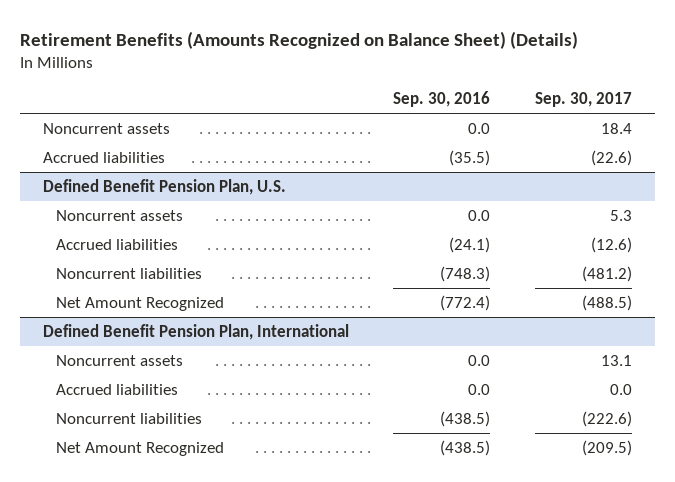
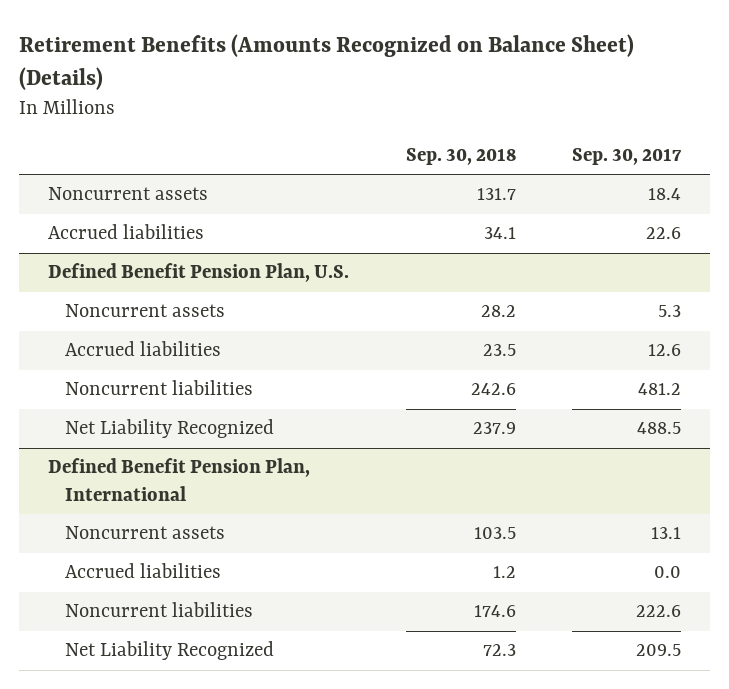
[393,91,491,108] Sep. 30, 2016 -> none
none -> [405,147,516,165] Sep. 30, 2018
[591,149,633,166] (22.6) -> [646,227,682,240] 22.6
[591,236,633,253] (12.6) -> [648,344,682,357] 12.6
[582,265,633,282] (481.2) -> [638,383,682,396] 481.2
[56,296,225,311] Net Amount Recognized -> [64,419,274,439] Net Liability Recognized
[582,294,633,311] (488.5) -> [637,422,682,435] 488.5
[582,410,633,427] (222.6) -> [636,605,682,618] 222.6
[56,441,225,456] Net Amount Recognized -> [64,641,274,661] Net Liability Recognized
[582,439,633,456] (209.5) -> [636,644,682,657] 209.5

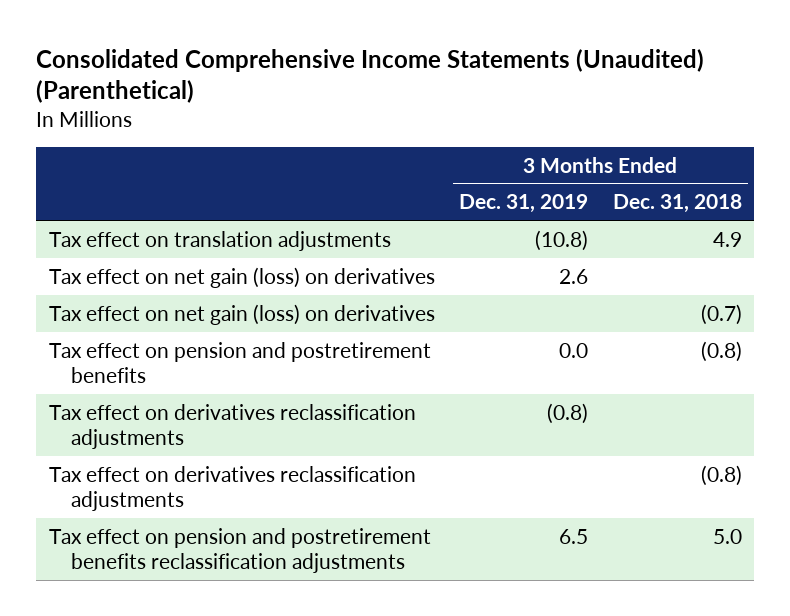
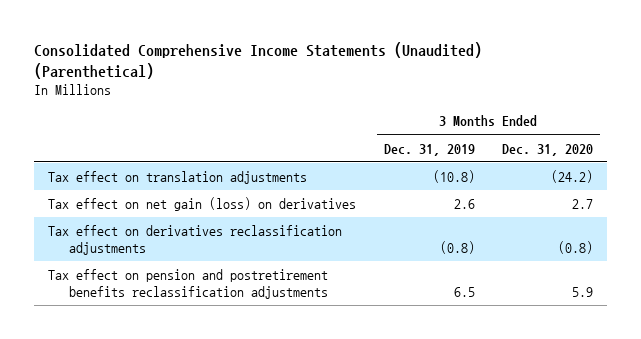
[612,194,742,214] Dec. 31, 2018 -> none
none -> [502,143,594,156] Dec. 31, 2020
[48,303,435,325] Tax effect on net gain (loss) on derivatives -> none
[48,341,431,383] Tax effect on pension and postretirement benefits -> none
[48,465,416,511] Tax effect on derivatives reclassification adjustments -> none

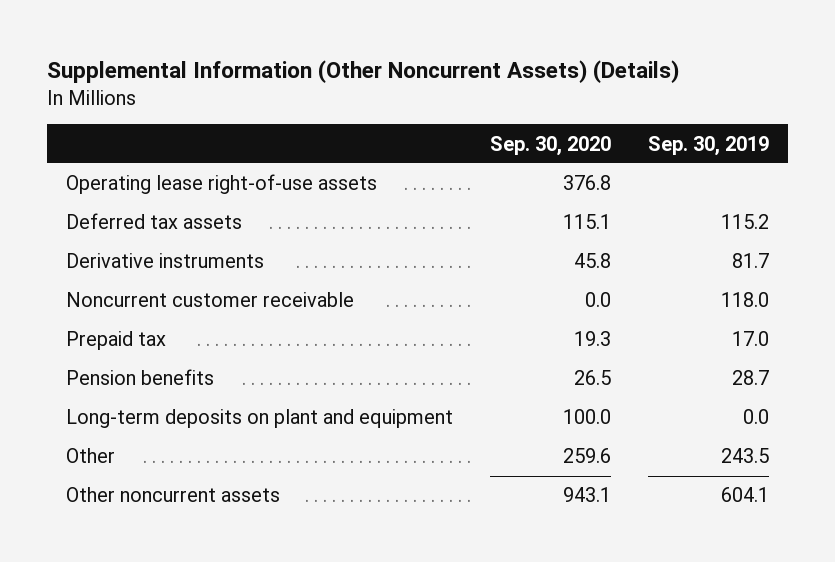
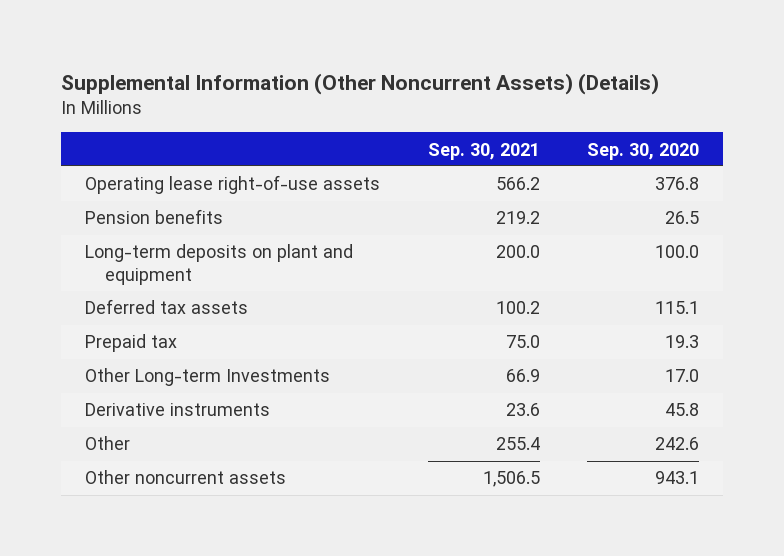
[648,135,770,156] Sep. 30, 2019 -> none
none -> [427,142,540,160] Sep. 30, 2021
[65,292,354,308] Noncurrent customer receivable -> none
[65,213,242,230] Deferred tax assets -> [85,299,249,315] Deferred tax assets
[65,331,166,351] Prepaid tax -> [85,334,178,353] Prepaid tax
none -> [85,368,331,387] Other Long-term Investments
[65,253,264,269] Derivative instruments -> [85,403,271,417] Derivative instruments
[562,448,611,464] 259.6 -> [655,437,700,451] 242.6

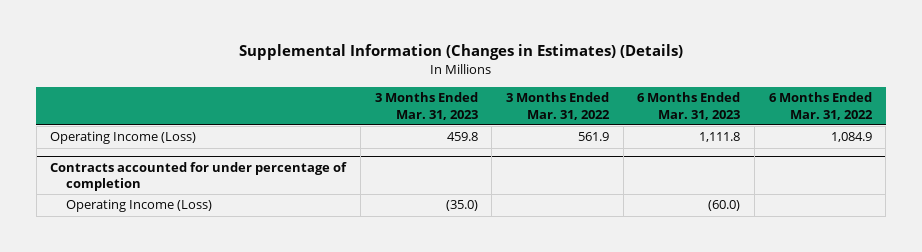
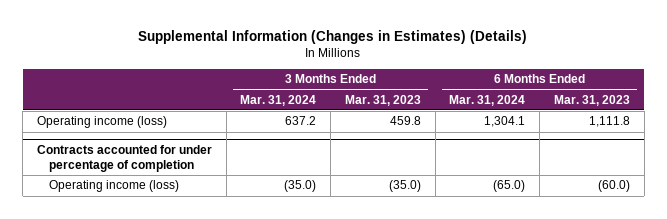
[506,92,611,120] 3 Months Ended Mar. 31, 2022 -> none
[768,92,873,120] 6 Months Ended Mar. 31, 2022 -> none
none -> [240,94,317,106] Mar. 31, 2024
none -> [449,94,526,106] Mar. 31, 2024
[50,131,197,145] Operating Income (Loss) -> [36,116,167,129] Operating income (loss)
[66,199,213,213] Operating Income (Loss) -> [48,180,179,193] Operating income (loss)

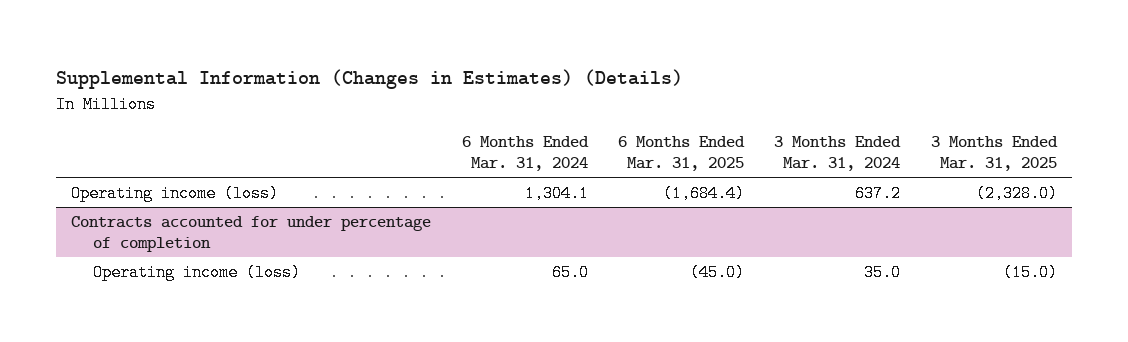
[344,94,421,106] Mar. 31, 2023 -> none
[553,94,630,106] Mar. 31, 2023 -> none
none -> [618,135,746,171] 6 Months Ended Mar. 31, 2025
none -> [930,135,1058,171] 3 Months Ended Mar. 31, 2025
[284,180,317,193] (35.0) -> [864,264,902,282] 35.0
[493,180,526,193] (65.0) -> [551,264,589,282] 65.0

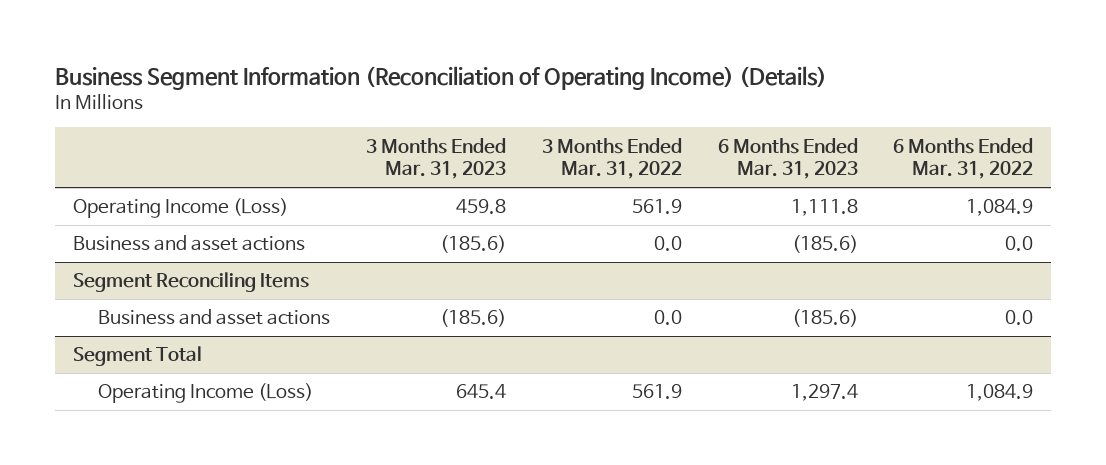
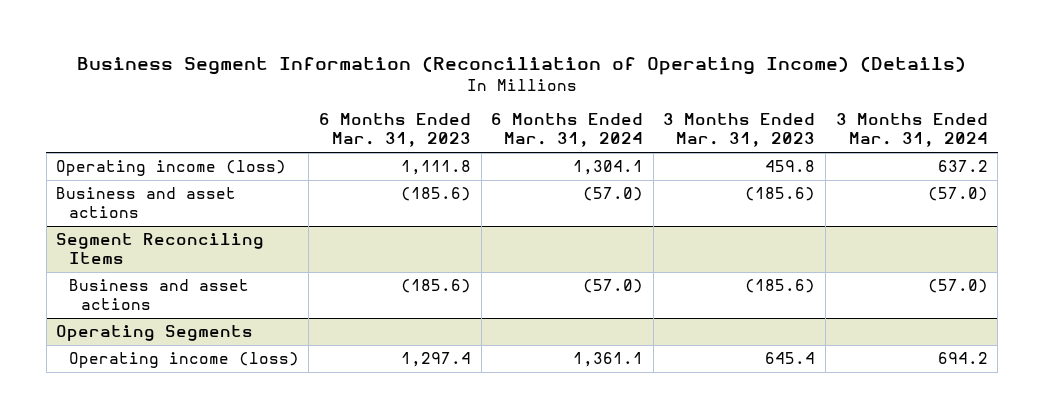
[541,137,682,180] 3 Months Ended Mar. 31, 2022 -> none
[893,137,1034,180] 6 Months Ended Mar. 31, 2022 -> none
none -> [491,113,644,148] 6 Months Ended Mar. 31, 2024
none -> [835,113,988,148] 3 Months Ended Mar. 31, 2024
[72,198,288,219] Operating Income (Loss) -> [56,160,287,177] Operating income (loss)
[72,346,202,367] Segment Total -> [56,325,254,342] Operating Segments
[98,383,314,404] Operating Income (Loss) -> [68,352,299,369] Operating income (loss)

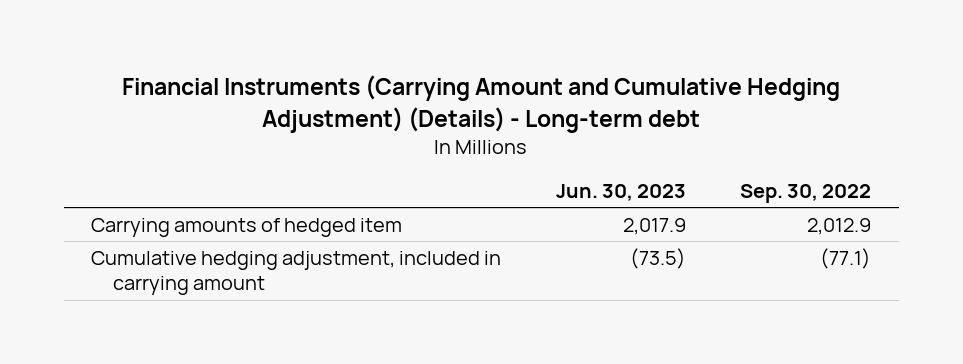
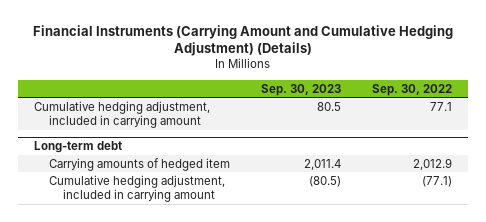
[122,75,841,133] Financial Instruments (Carrying Amount and Cumulative Hedging Adjustment) (Details) - Long-term debt -> [32,24,453,57] Financial Instruments (Carrying Amount and Cumulative Hedging Adjustment) (Details)
[555,183,686,201] Jun. 30, 2023 -> none
none -> [260,83,341,96] Sep. 30, 2023
none -> [33,100,210,129] Cumulative hedging adjustment, included in carrying amount
none -> [33,141,122,154] Long-term debt

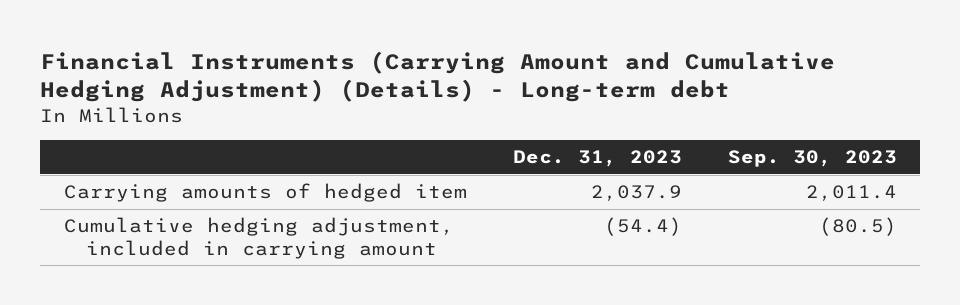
[32,24,453,57] Financial Instruments (Carrying Amount and Cumulative Hedging Adjustment) (Details) -> [40,50,836,103] Financial Instruments (Carrying Amount and Cumulative Hedging Adjustment) (Details) - Long-term debt
[371,83,452,96] Sep. 30, 2022 -> none
none -> [512,150,682,168] Dec. 31, 2023
[33,100,210,129] Cumulative hedging adjustment, included in carrying amount -> none
[33,141,122,154] Long-term debt -> none

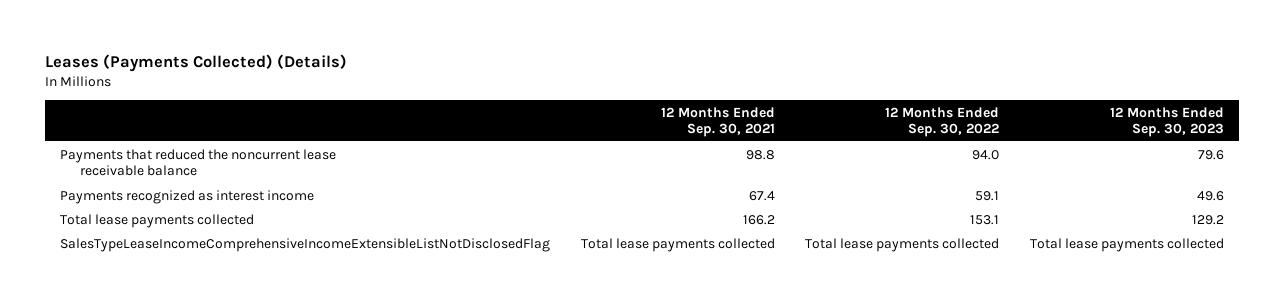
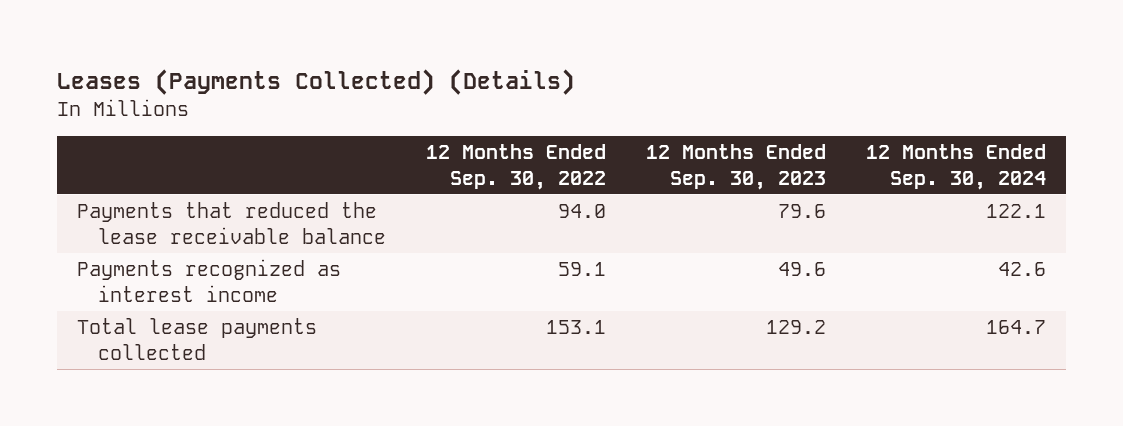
[660,106,775,138] 12 Months Ended Sep. 30, 2021 -> none
none -> [865,144,1046,190] 12 Months Ended Sep. 30, 2024
[60,148,337,177] Payments that reduced the noncurrent lease receivable balance -> [77,202,386,245] Payments that reduced the lease receivable balance
[60,237,551,252] SalesTypeLeaseIncomeComprehensiveIncomeExtensibleListNotDisclosedFlag -> none

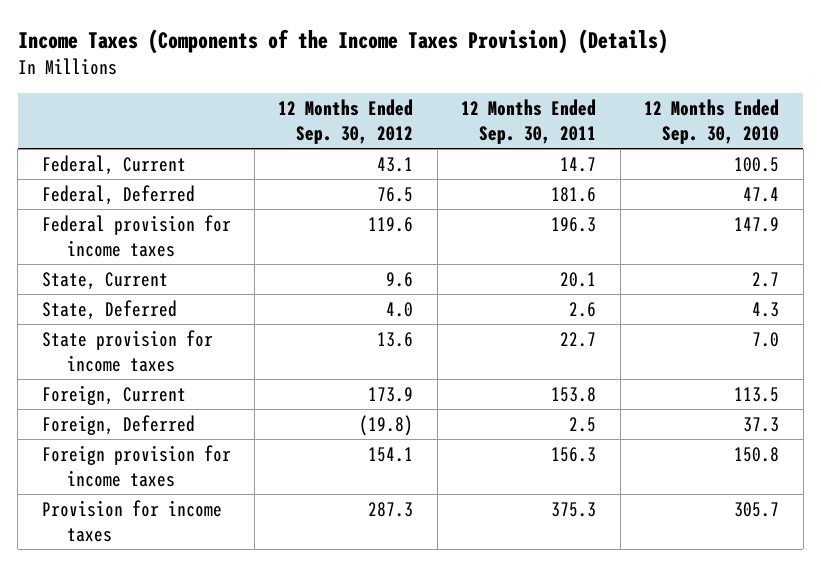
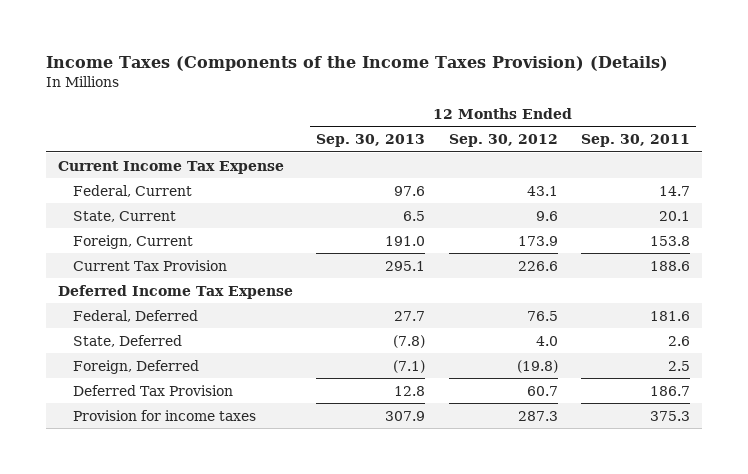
[644,99,780,144] 12 Months Ended Sep. 30, 2010 -> none
none -> [316,134,426,148] Sep. 30, 2013
none -> [57,160,284,174] Current Income Tax Expense
[41,215,231,257] Federal provision for income taxes -> none
[41,330,213,372] State provision for income taxes -> none
none -> [73,259,228,271] Current Tax Provision
none -> [57,284,293,299] Deferred Income Tax Expense
[41,185,195,206] Federal, Deferred -> [73,309,199,322] Federal, Deferred
[41,300,177,321] State, Deferred -> [73,334,183,347] State, Deferred
[41,445,231,487] Foreign provision for income taxes -> none
none -> [73,384,234,396] Deferred Tax Provision

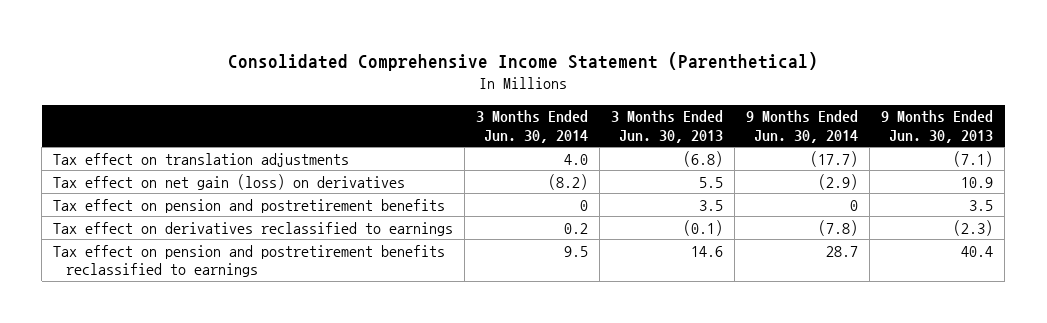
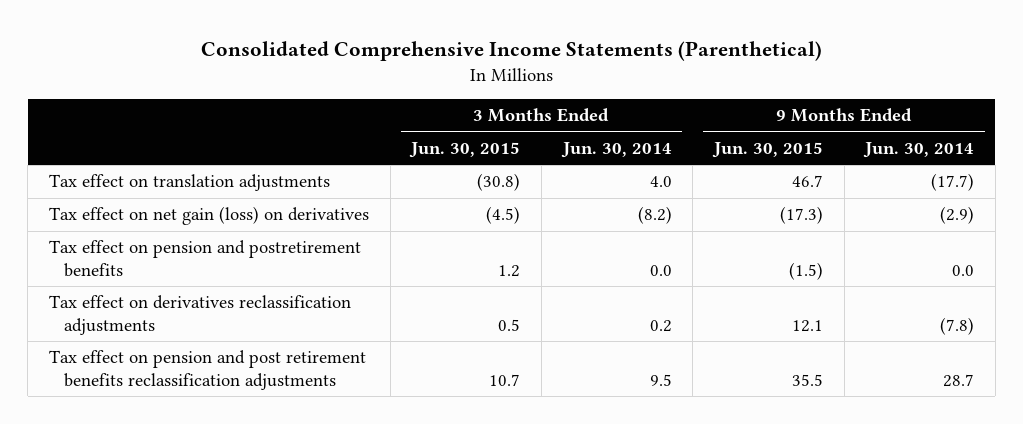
[228,51,819,71] Consolidated Comprehensive Income Statement (Parenthetical) -> [200,41,822,62] Consolidated Comprehensive Income Statements (Parenthetical)
[611,110,724,144] 3 Months Ended Jun. 30, 2013 -> none
[881,110,994,144] 9 Months Ended Jun. 30, 2013 -> none
none -> [409,142,521,159] Jun. 30, 2015
none -> [711,142,823,159] Jun. 30, 2015
[580,199,589,211] 0 -> [649,264,672,276] 0.0
[850,199,859,211] 0 -> [952,264,975,276] 0.0
[53,221,454,236] Tax effect on derivatives reclassified to earnings -> [48,295,351,335] Tax effect on derivatives reclassification adjustments
[53,244,446,278] Tax effect on pension and postretirement benefits reclassified to earnings -> [48,350,366,390] Tax effect on pension and post retirement benefits reclassification adjustments

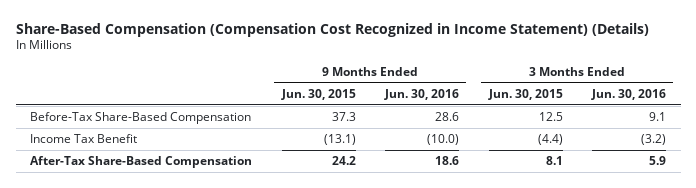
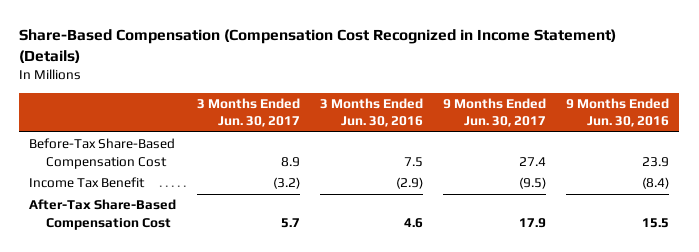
[280,88,356,100] Jun. 30, 2015 -> none
[487,88,563,100] Jun. 30, 2015 -> none
none -> [196,97,300,128] 3 Months Ended Jun. 30, 2017
none -> [442,97,546,128] 9 Months Ended Jun. 30, 2017
[30,112,252,125] Before-Tax Share-Based Compensation -> [29,138,176,169] Before-Tax Share-Based Compensation Cost
[435,112,460,122] 28.6 -> [642,156,670,167] 23.9
[648,112,666,122] 9.1 -> [403,156,423,167] 7.5
[427,134,460,146] (10.0) -> [642,177,670,190] (8.4)
[640,134,666,146] (3.2) -> [395,177,423,190] (2.9)
[30,156,253,169] After-Tax Share-Based Compensation -> [29,199,177,230] After-Tax Share-Based Compensation Cost
[435,156,460,166] 18.6 -> [642,217,670,228] 15.5
[648,156,666,166] 5.9 -> [403,217,423,228] 4.6

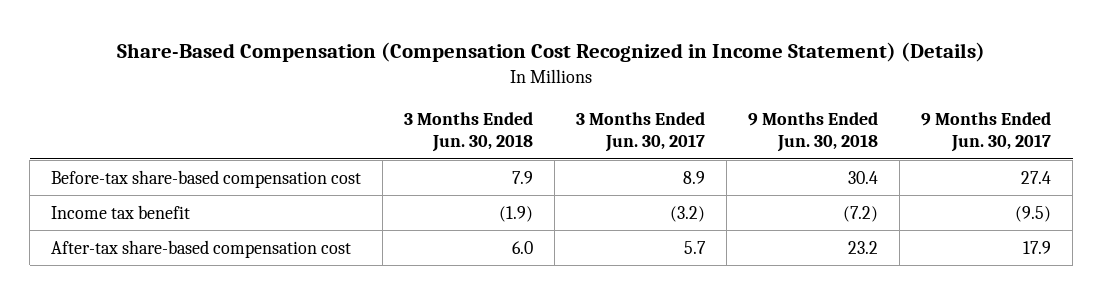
[319,97,423,128] 3 Months Ended Jun. 30, 2016 -> none
[566,97,670,128] 9 Months Ended Jun. 30, 2016 -> none
none -> [404,111,534,153] 3 Months Ended Jun. 30, 2018
none -> [748,111,879,153] 9 Months Ended Jun. 30, 2018
[29,138,176,169] Before-Tax Share-Based Compensation Cost -> [51,169,362,188] Before-tax share-based compensation cost
[29,177,146,189] Income Tax Benefit -> [51,204,191,219] Income tax benefit
[29,199,177,230] After-Tax Share-Based Compensation Cost -> [51,239,352,258] After-tax share-based compensation cost

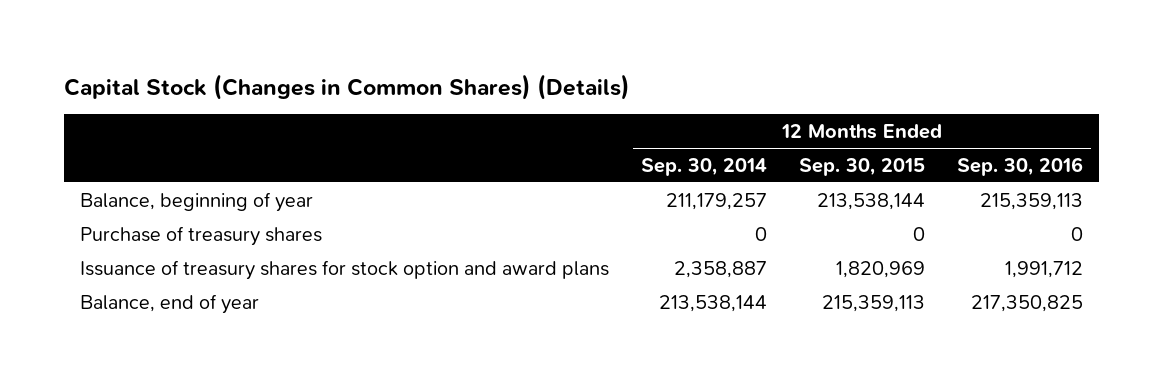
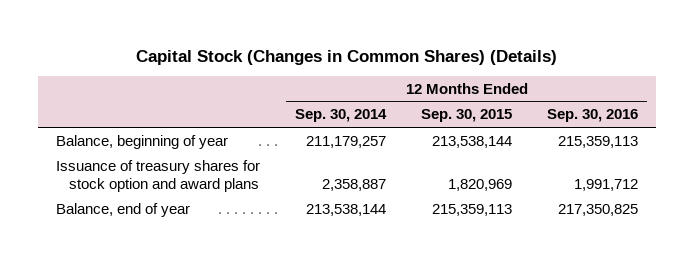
[79,225,322,246] Purchase of treasury shares -> none

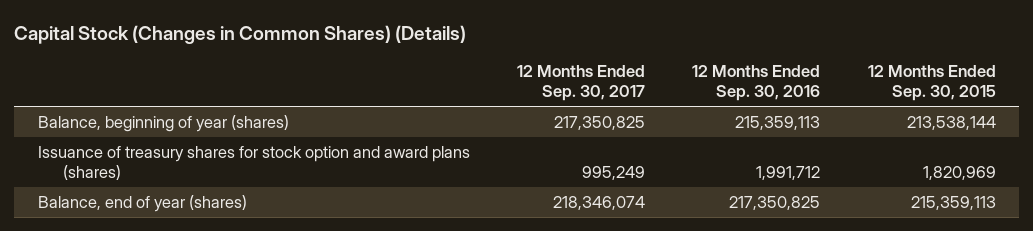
[295,109,388,123] Sep. 30, 2014 -> none
none -> [516,65,645,102] 12 Months Ended Sep. 30, 2017
[56,134,229,149] Balance, beginning of year -> [37,114,289,132] Balance, beginning of year (shares)
[56,159,261,192] Issuance of treasury shares for stock option and award plans -> [37,145,470,180] Issuance of treasury shares for stock option and award plans (shares)
[56,202,191,217] Balance, end of year -> [37,194,247,212] Balance, end of year (shares)

